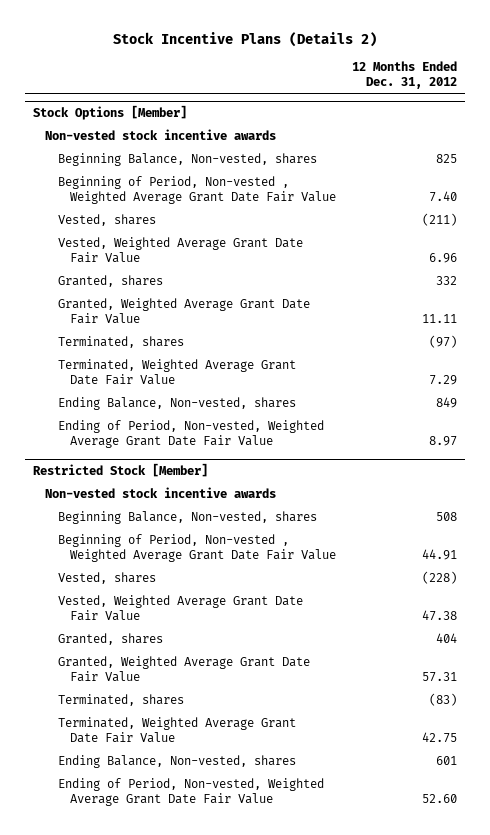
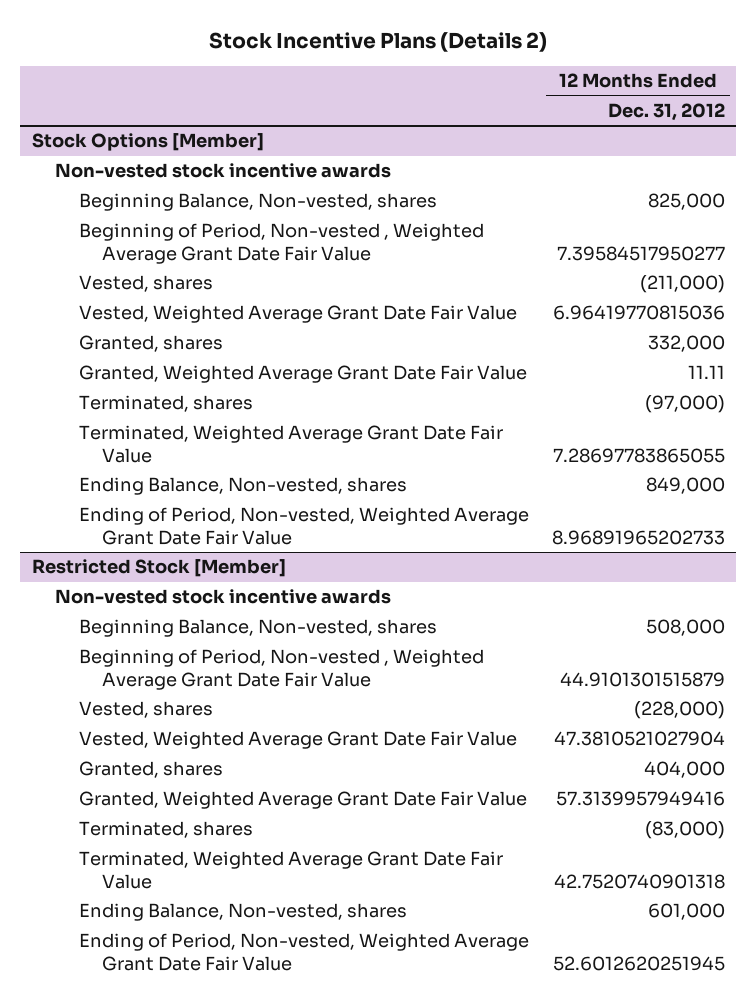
[435,153,457,163] 825 -> [647,193,725,211] 825,000
[428,190,457,202] 7.40 -> [556,245,725,261] 7.39584517950277
[421,212,457,226] (211) -> [639,275,725,294] (211,000)
[428,252,457,263] 6.96 -> [552,305,725,321] 6.96419770815036
[435,275,457,285] 332 -> [647,335,725,353] 332,000
[428,334,457,348] (97) -> [644,395,725,414] (97,000)
[428,374,457,385] 7.29 -> [552,447,725,463] 7.28697783865055
[435,396,457,408] 849 -> [645,477,725,495] 849,000
[428,435,457,446] 8.97 -> [551,529,725,545] 8.96891965202733
[435,511,457,521] 508 -> [645,619,725,637] 508,000
[421,548,457,560] 44.91 -> [559,671,725,687] 44.9101301515879
[421,570,457,584] (228) -> [633,701,725,720] (228,000)
[421,609,457,621] 47.38 -> [553,731,725,747] 47.3810521027904
[435,632,457,643] 404 -> [643,761,725,779] 404,000
[421,671,457,682] 57.31 -> [555,791,725,807] 57.3139957949416
[428,692,457,706] (83) -> [644,821,725,840] (83,000)
[421,731,457,743] 42.75 -> [553,873,725,889] 42.7520740901318
[435,755,457,765] 601 -> [647,903,725,921] 601,000
[421,793,457,803] 52.60 -> [552,955,725,971] 52.6012620251945

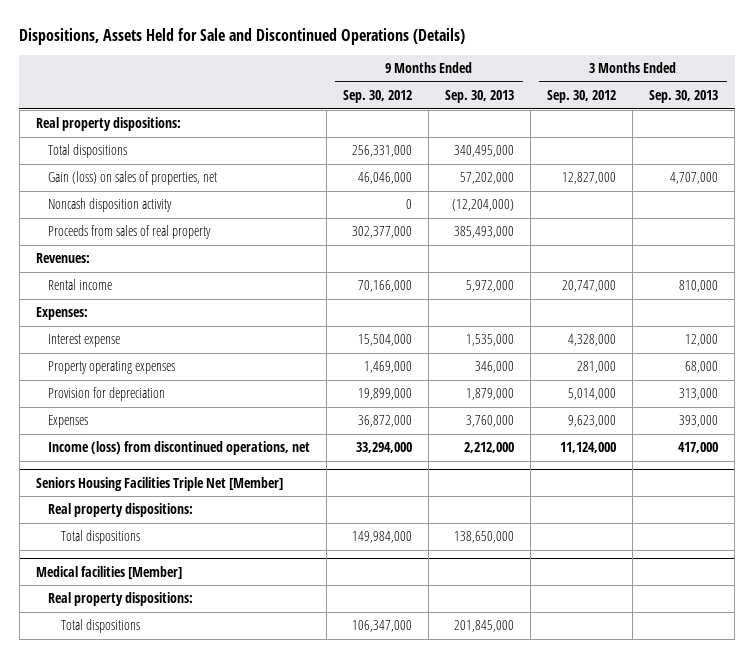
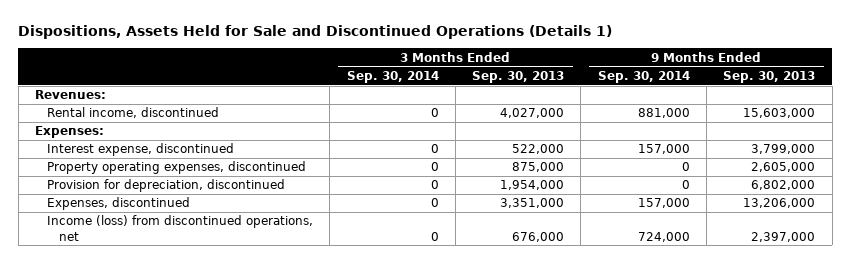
[19,28,466,46] Dispositions, Assets Held for Sale and Discontinued Operations (Details) -> [18,25,613,40] Dispositions, Assets Held for Sale and Discontinued Operations (Details 1)
[343,90,413,104] Sep. 30, 2012 -> none
[547,90,617,104] Sep. 30, 2012 -> none
none -> [346,70,439,83] Sep. 30, 2014
none -> [597,70,690,83] Sep. 30, 2014
[35,117,181,132] Real property dispositions: -> none
[48,144,128,159] Total dispositions -> none
[48,171,218,186] Gain (loss) on sales of properties, net -> none
[48,198,173,213] Noncash disposition activity -> none
[48,225,212,240] Proceeds from sales of real property -> none
[48,279,113,291] Rental income -> [46,107,219,119] Rental income, discontinued
[466,280,515,293] 5,972,000 -> [743,108,816,119] 15,603,000
[679,280,719,293] 810,000 -> [500,108,565,119] 4,027,000
[35,476,283,491] Seniors Housing Facilities Triple Net [Member] -> none
[48,503,194,518] Real property dispositions: -> none
[61,530,141,545] Total dispositions -> none
[35,565,182,579] Medical facilities [Member] -> none
[48,592,194,607] Real property dispositions: -> none
[61,619,141,634] Total dispositions -> none
[48,334,121,348] Interest expense -> [46,143,234,157] Interest expense, discontinued
[466,334,515,347] 1,535,000 -> [751,144,816,155] 3,799,000
[685,334,719,347] 12,000 -> [512,144,565,155] 522,000
[48,361,176,375] Property operating expenses -> [46,161,306,175] Property operating expenses, discontinued
[475,361,515,374] 346,000 -> [751,162,816,173] 2,605,000
[685,361,719,374] 68,000 -> [512,162,565,173] 875,000
[48,387,166,402] Provision for depreciation -> [46,179,285,193] Provision for depreciation, discontinued
[466,388,515,401] 1,879,000 -> [751,180,816,191] 6,802,000
[679,388,719,401] 313,000 -> [500,180,565,191] 1,954,000
[48,415,89,429] Expenses -> [46,197,190,211] Expenses, discontinued
[466,415,515,428] 3,760,000 -> [743,198,816,209] 13,206,000
[679,415,719,428] 393,000 -> [500,198,565,209] 3,351,000
[464,442,515,454] 2,212,000 -> [751,231,816,242] 2,397,000
[678,442,719,454] 417,000 -> [512,231,565,242] 676,000

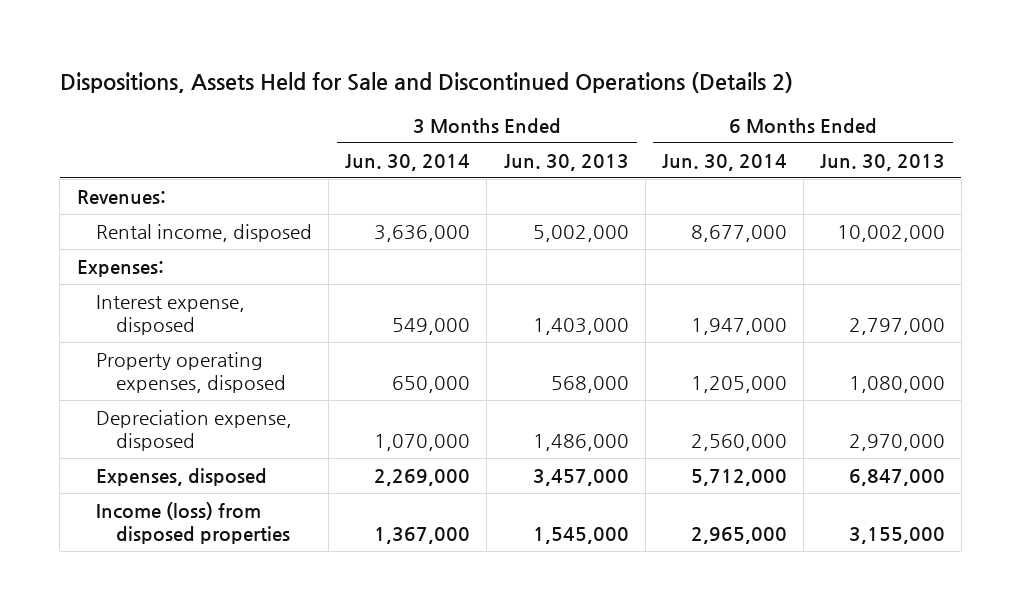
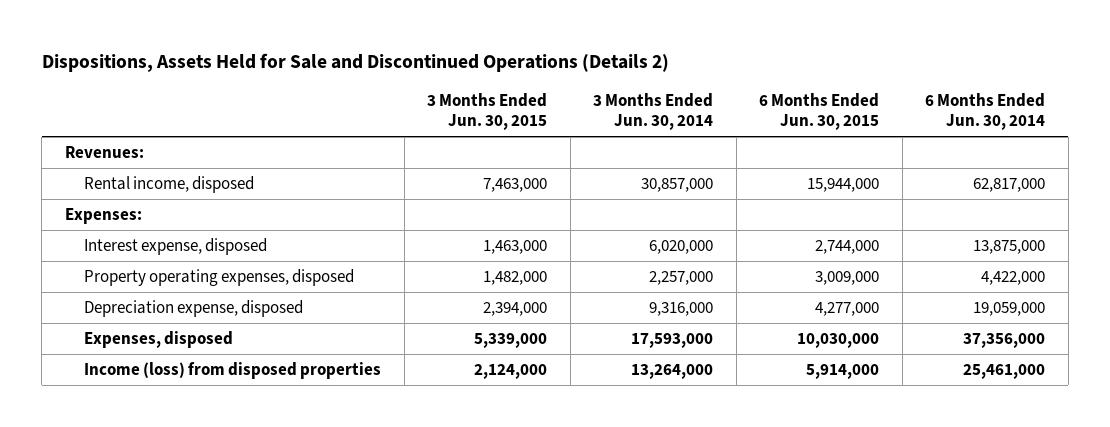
[503,153,629,171] Jun. 30, 2013 -> none
[819,153,945,171] Jun. 30, 2013 -> none
none -> [427,93,548,131] 3 Months Ended Jun. 30, 2015
none -> [759,93,880,131] 6 Months Ended Jun. 30, 2015
[374,225,471,243] 3,636,000 -> [641,178,714,193] 30,857,000
[690,225,787,243] 8,677,000 -> [973,178,1046,193] 62,817,000
[392,318,471,336] 549,000 -> [649,240,714,255] 6,020,000
[690,318,787,336] 1,947,000 -> [973,240,1046,255] 13,875,000
[392,376,471,394] 650,000 -> [649,271,714,286] 2,257,000
[690,376,787,394] 1,205,000 -> [981,271,1046,286] 4,422,000
[374,434,471,452] 1,070,000 -> [649,302,714,317] 9,316,000
[690,434,787,452] 2,560,000 -> [973,302,1046,317] 19,059,000
[374,469,471,487] 2,269,000 -> [631,333,714,349] 17,593,000
[690,469,787,487] 5,712,000 -> [963,333,1046,349] 37,356,000
[374,527,471,545] 1,367,000 -> [631,364,714,380] 13,264,000
[690,527,787,545] 2,965,000 -> [963,364,1046,380] 25,461,000

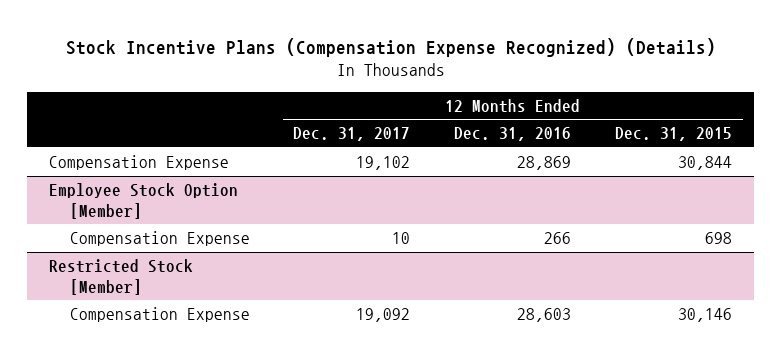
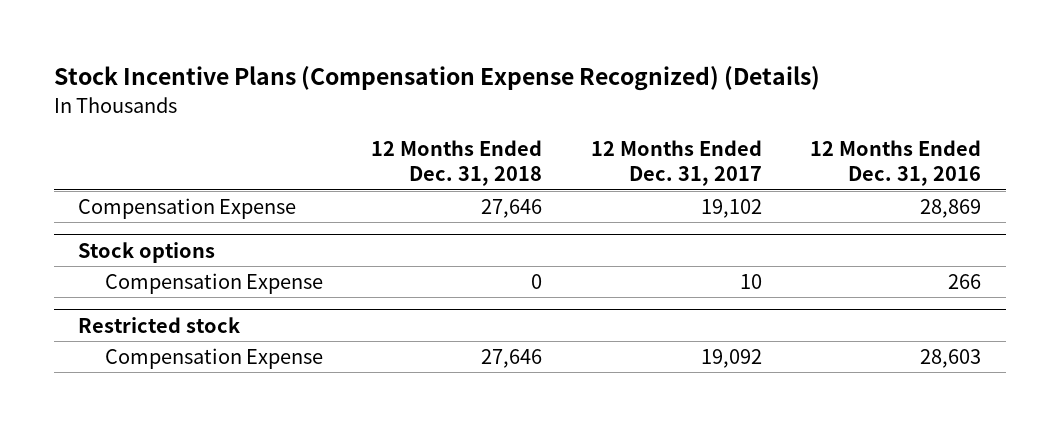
[615,127,733,142] Dec. 31, 2015 -> none
none -> [371,139,543,187] 12 Months Ended Dec. 31, 2018
[49,183,239,219] Employee Stock Option [Member] -> [78,241,216,263] Stock options
[49,259,194,295] Restricted Stock [Member] -> [78,316,241,333] Restricted stock

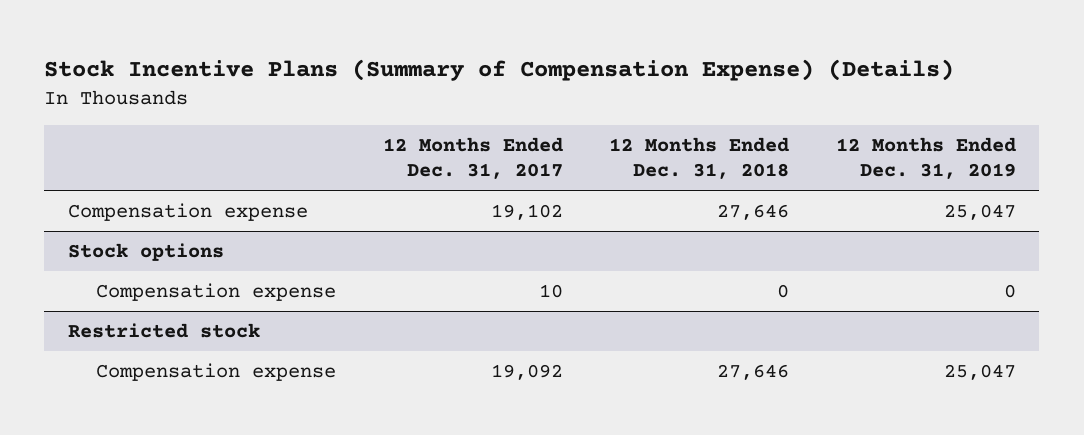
[54,66,821,92] Stock Incentive Plans (Compensation Expense Recognized) (Details) -> [44,59,955,82] Stock Incentive Plans (Summary of Compensation Expense) (Details)
[810,139,982,187] 12 Months Ended Dec. 31, 2016 -> none
none -> [835,136,1016,180] 12 Months Ended Dec. 31, 2019
[78,198,297,220] Compensation Expense -> [67,203,308,222] Compensation expense
[104,273,323,295] Compensation Expense -> [95,283,336,302] Compensation expense
[104,348,323,370] Compensation Expense -> [95,363,336,382] Compensation expense

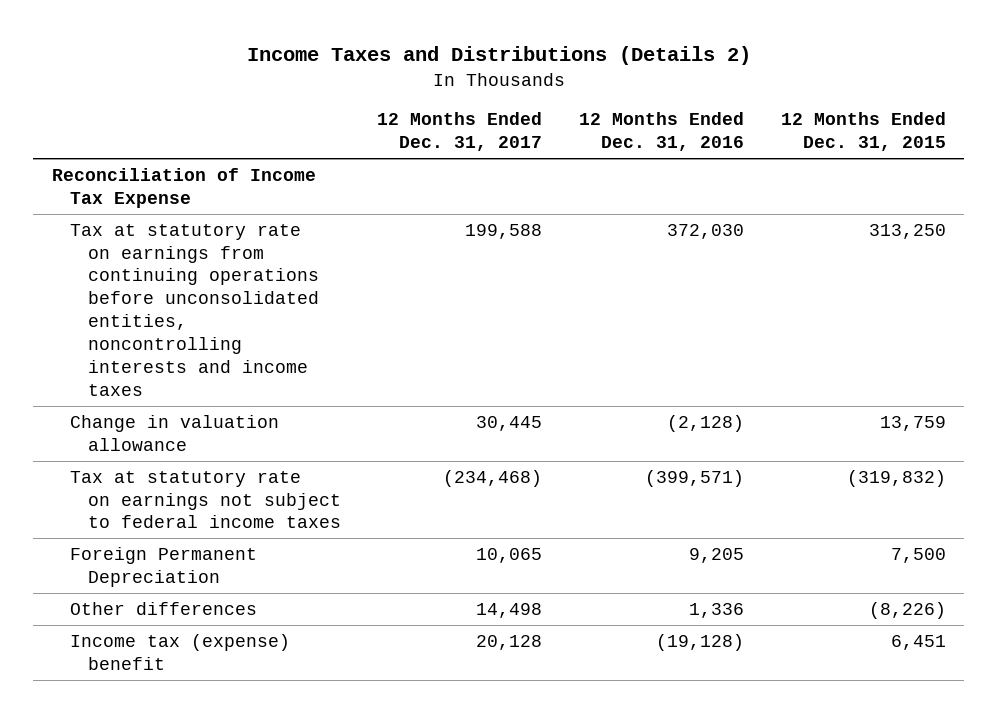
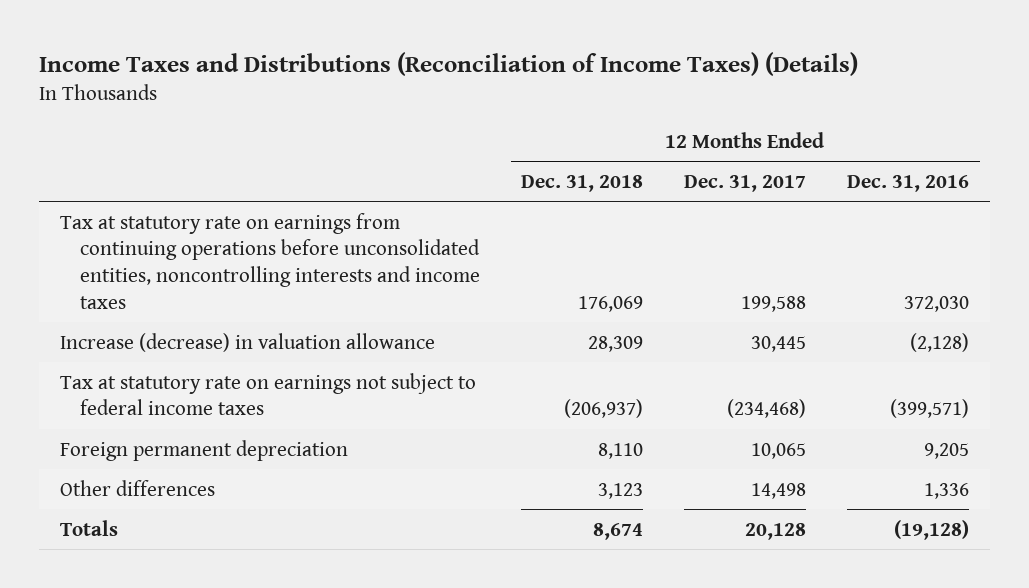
[246,46,751,66] Income Taxes and Distributions (Details 2) -> [38,51,858,76] Income Taxes and Distributions (Reconciliation of Income Taxes) (Details)
[780,112,946,152] 12 Months Ended Dec. 31, 2015 -> none
none -> [521,175,644,193] Dec. 31, 2018
[51,167,316,208] Reconciliation of Income Tax Expense -> none
[69,414,279,451] Change in valuation allowance -> [59,332,435,352] Increase (decrease) in valuation allowance
[69,546,257,587] Foreign Permanent Depreciation -> [59,439,348,461] Foreign permanent depreciation
[69,633,290,670] Income tax (expense) benefit -> [59,519,118,536] Totals

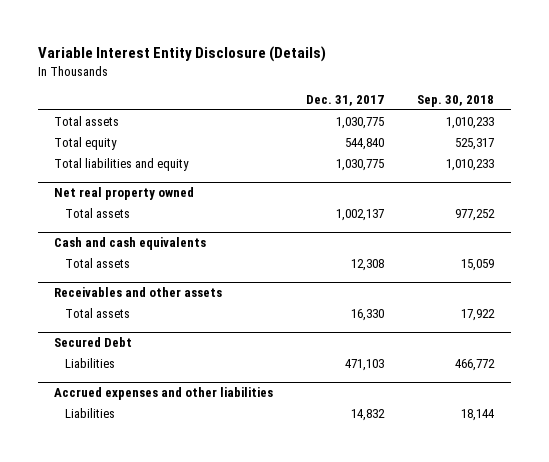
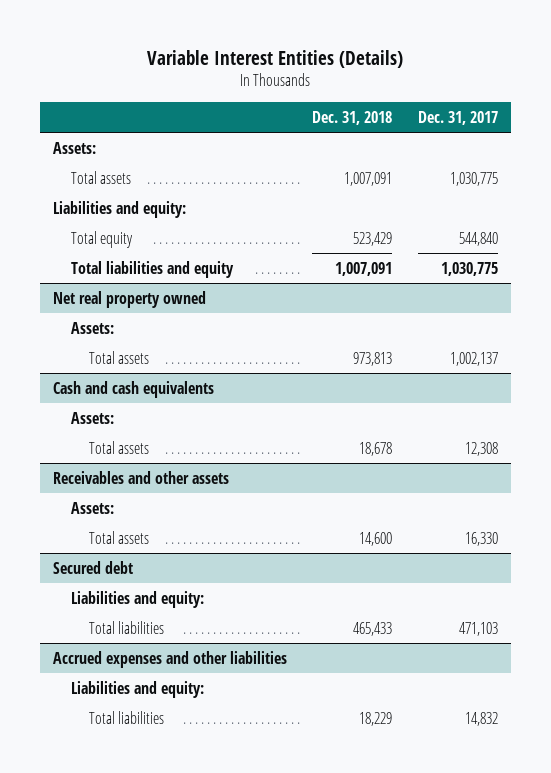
[37,45,326,62] Variable Interest Entity Disclosure (Details) -> [147,49,404,68] Variable Interest Entities (Details)
[417,94,495,107] Sep. 30, 2018 -> none
none -> [312,110,393,125] Dec. 31, 2018
none -> [52,141,96,154] Assets:
none -> [52,200,186,218] Liabilities and equity:
none -> [70,321,114,334] Assets:
none -> [70,411,114,424] Assets:
none -> [70,501,114,514] Assets:
[54,337,133,348] Secured Debt -> [52,560,133,574] Secured debt
none -> [70,590,204,608] Liabilities and equity:
[64,358,115,369] Liabilities -> [88,620,164,634] Total liabilities
none -> [70,680,204,698] Liabilities and equity:
[64,408,115,419] Liabilities -> [88,710,164,724] Total liabilities

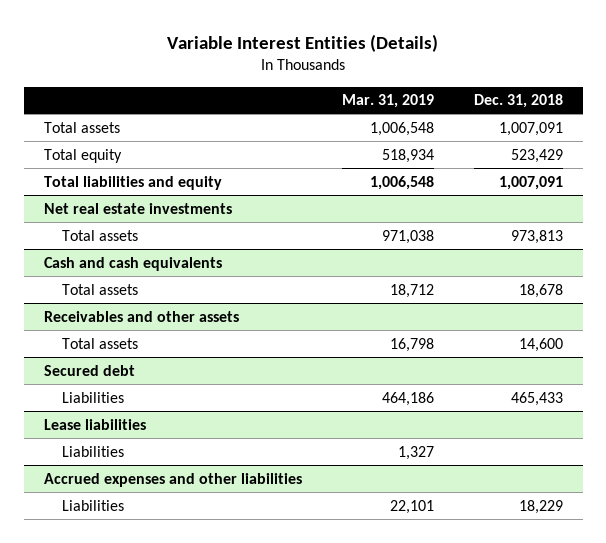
[417,110,498,125] Dec. 31, 2017 -> none
none -> [341,94,434,109] Mar. 31, 2019
[52,141,96,154] Assets: -> none
[52,200,186,218] Liabilities and equity: -> none
[70,321,114,334] Assets: -> none
[52,290,206,308] Net real property owned -> [43,202,232,214] Net real estate investments
[70,411,114,424] Assets: -> none
[70,501,114,514] Assets: -> none
[70,590,204,608] Liabilities and equity: -> none
[88,620,164,634] Total liabilities -> [61,391,124,403] Liabilities
none -> [43,418,146,430] Lease liabilities
none -> [61,445,124,457] Liabilities
[70,680,204,698] Liabilities and equity: -> none
[88,710,164,724] Total liabilities -> [61,499,124,511] Liabilities

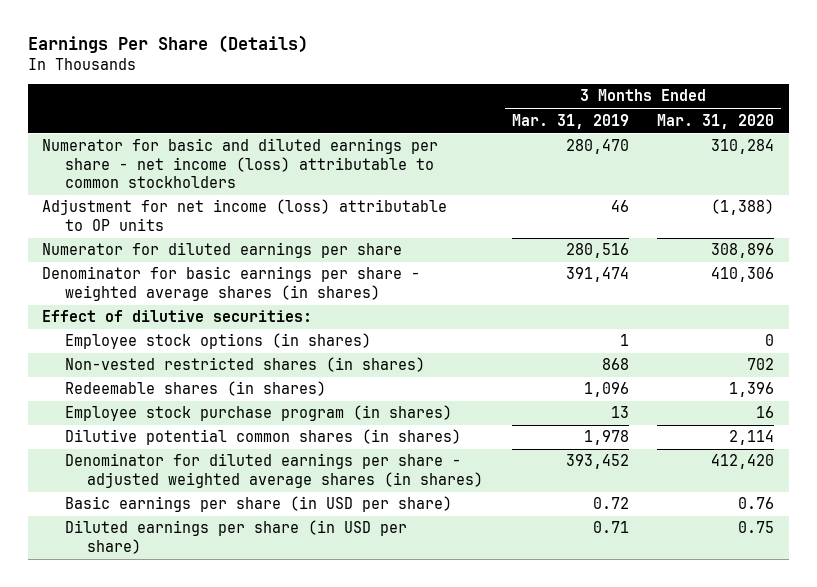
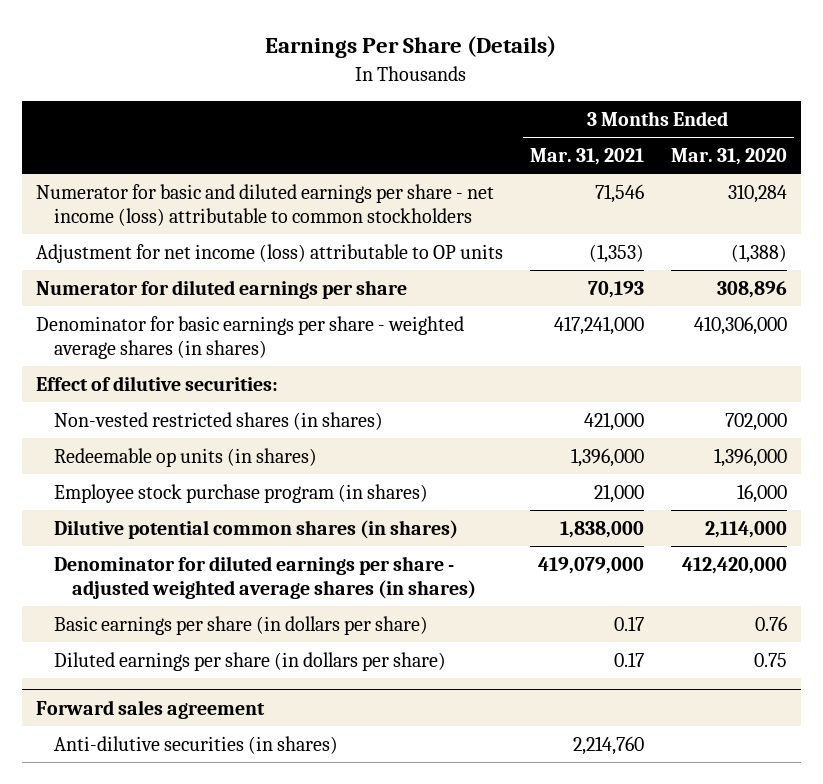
[511,113,629,129] Mar. 31, 2019 -> none
none -> [529,147,644,165] Mar. 31, 2021
[711,267,775,283] 410,306 -> [694,315,788,335] 410,306,000
[64,333,371,350] Employee stock options (in shares) -> none
[747,358,775,371] 702 -> [725,412,788,431] 702,000
[64,381,326,397] Redeemable shares (in shares) -> [53,447,317,467] Redeemable op units (in shares)
[729,382,775,398] 1,396 -> [714,447,788,467] 1,396,000
[756,406,775,419] 16 -> [737,483,788,503] 16,000
[729,430,775,446] 2,114 -> [705,520,788,538] 2,114,000
[711,454,775,470] 412,420 -> [682,556,788,574] 412,420,000
[64,496,452,513] Basic earnings per share (in USD per share) -> [53,615,428,635] Basic earnings per share (in dollars per share)
[64,520,407,554] Diluted earnings per share (in USD per share) -> [53,651,446,671] Diluted earnings per share (in dollars per share)
none -> [35,699,265,719] Forward sales agreement
none -> [53,735,338,754] Anti-dilutive securities (in shares)

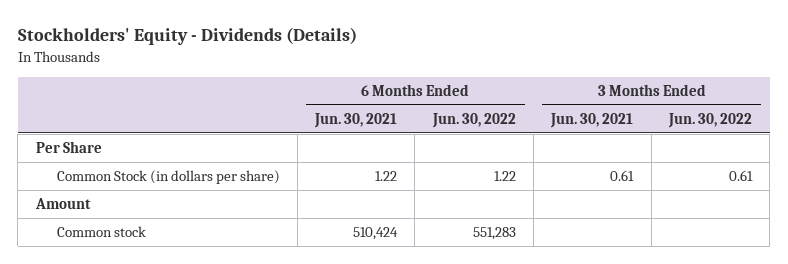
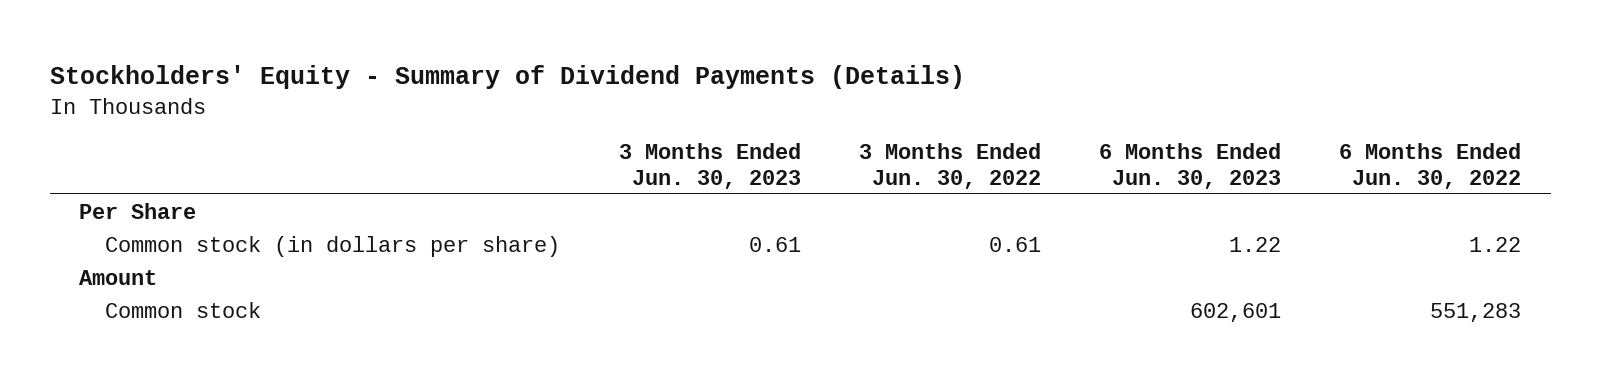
[17,27,357,46] Stockholders' Equity - Dividends (Details) -> [50,65,966,90] Stockholders' Equity - Summary of Dividend Payments (Details)
[314,112,398,128] Jun. 30, 2021 -> none
[550,112,634,128] Jun. 30, 2021 -> none
none -> [618,143,801,189] 3 Months Ended Jun. 30, 2023
none -> [1099,143,1282,189] 6 Months Ended Jun. 30, 2023
[56,170,280,185] Common Stock (in dollars per share) -> [105,235,561,257] Common stock (in dollars per share)

